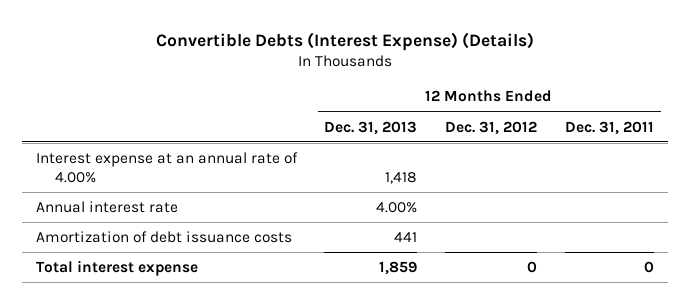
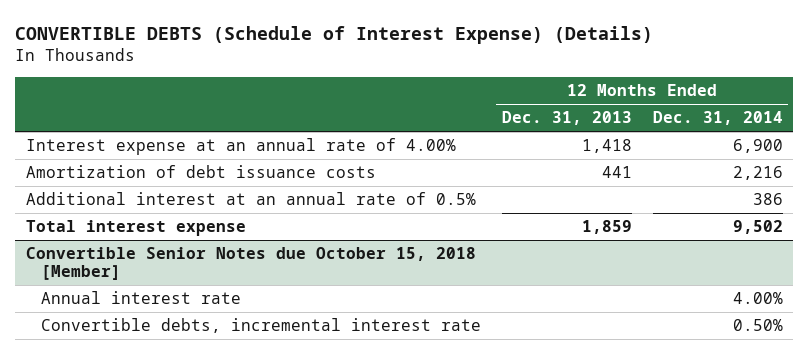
[155,31,534,51] Convertible Debts (Interest Expense) (Details) -> [15,25,654,44] CONVERTIBLE DEBTS (Schedule of Interest Expense) (Details)
[445,120,538,135] Dec. 31, 2012 -> none
[564,120,654,135] Dec. 31, 2011 -> none
none -> [652,111,783,126] Dec. 31, 2014
[35,200,178,213] Annual interest rate -> none
none -> [25,192,476,206] Additional interest at an annual rate of 0.5%
none -> [25,247,476,281] Convertible Senior Notes due October 15, 2018 [Member]
none -> [40,291,241,305] Annual interest rate
none -> [40,318,481,334] Convertible debts, incremental interest rate

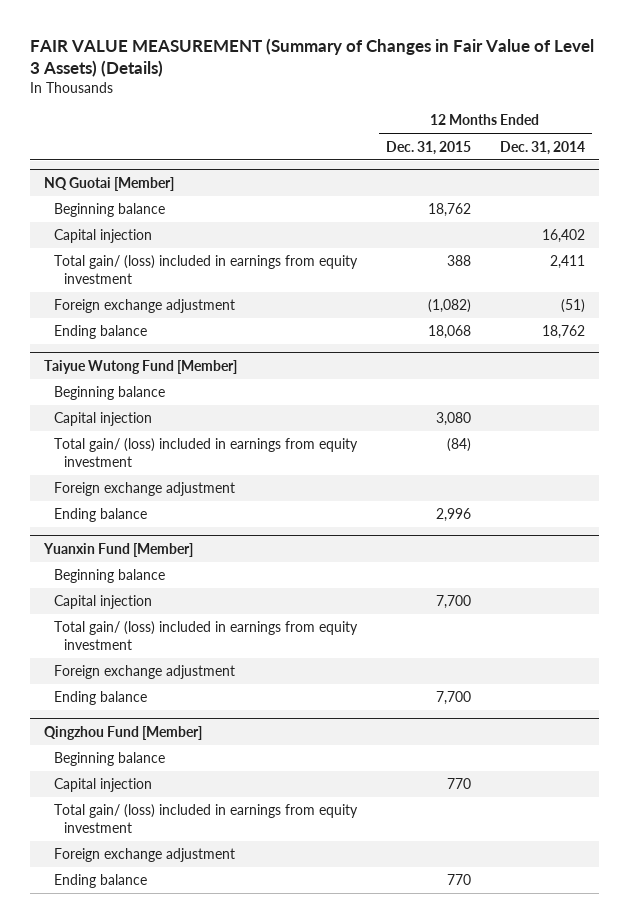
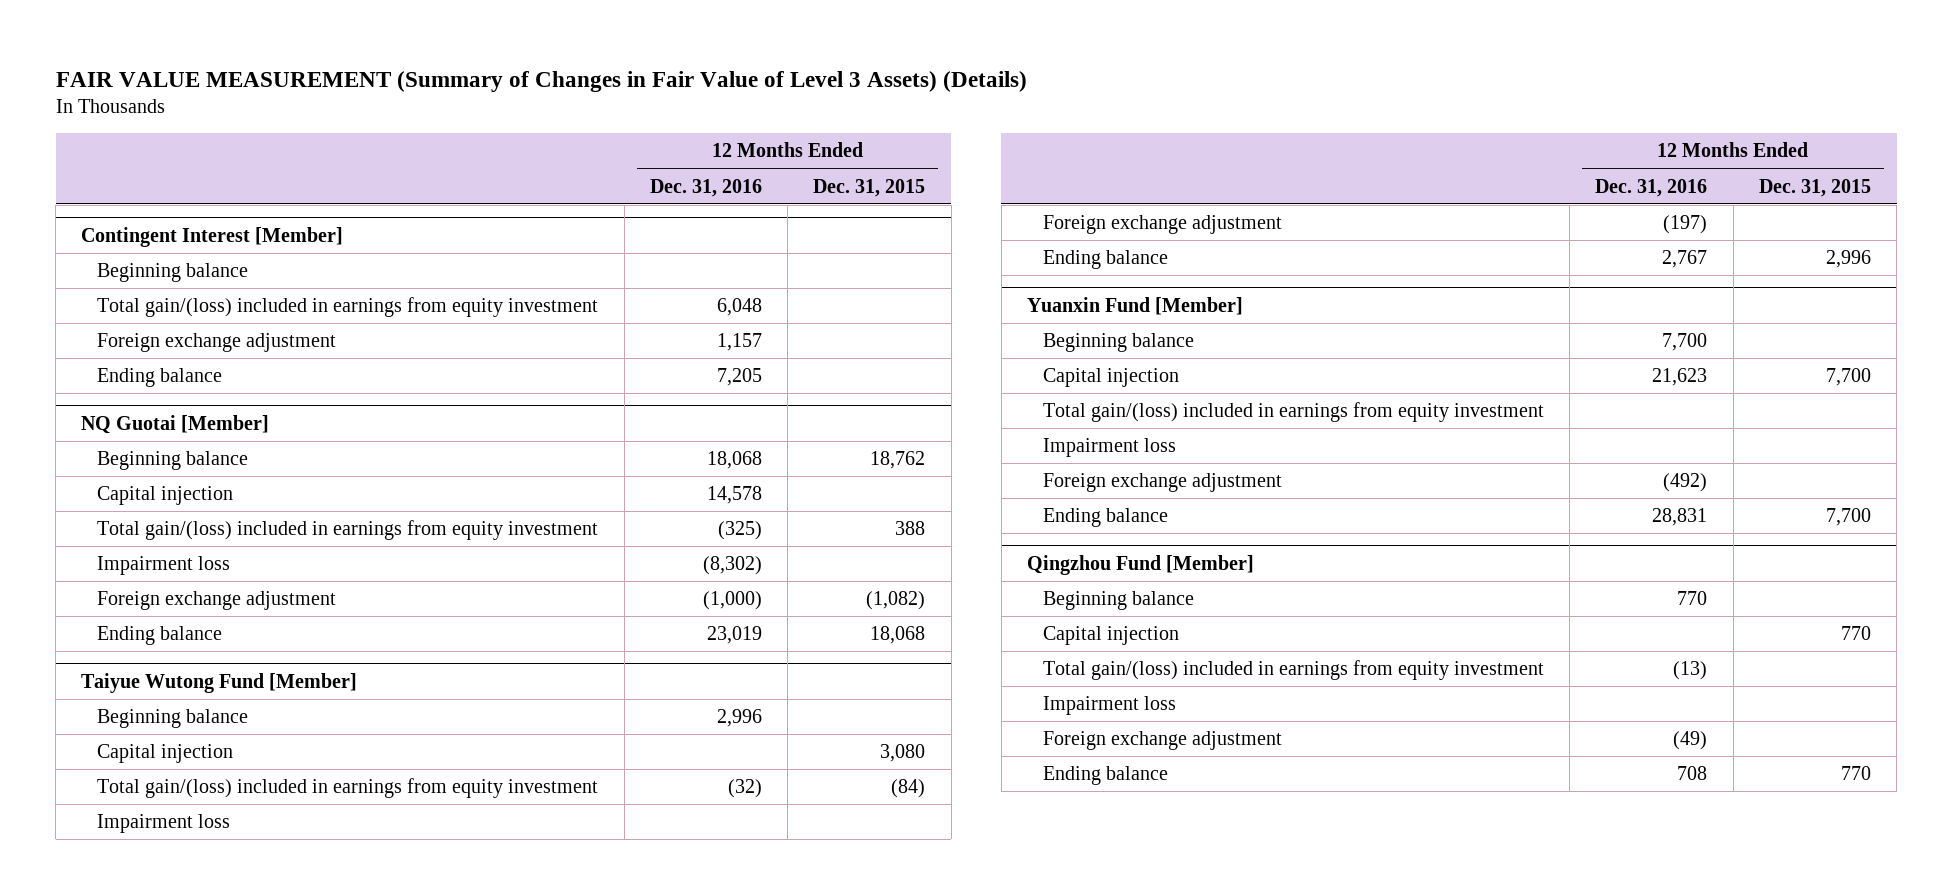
[499,140,585,155] Dec. 31, 2014 -> none
none -> [649,178,762,197] Dec. 31, 2016
none -> [81,226,344,247] Contingent Interest [Member]
none -> [97,263,249,283] Beginning balance
none -> [97,297,599,318] Total gain/(loss) included in earnings from equity investment
none -> [97,333,337,353] Foreign exchange adjustment
none -> [97,368,223,388] Ending balance
[54,255,359,285] Total gain/ (loss) included in earnings from equity investment -> [97,520,599,541] Total gain/(loss) included in earnings from equity investment
none -> [97,556,231,576] Impairment loss
[54,438,359,468] Total gain/ (loss) included in earnings from equity investment -> [97,778,599,799] Total gain/(loss) included in earnings from equity investment
none -> [97,814,231,834] Impairment loss
[54,621,359,651] Total gain/ (loss) included in earnings from equity investment -> [1042,402,1544,423] Total gain/(loss) included in earnings from equity investment
none -> [1042,438,1176,458] Impairment loss
[54,804,359,834] Total gain/ (loss) included in earnings from equity investment -> [1042,660,1544,681] Total gain/(loss) included in earnings from equity investment
none -> [1042,696,1176,716] Impairment loss

